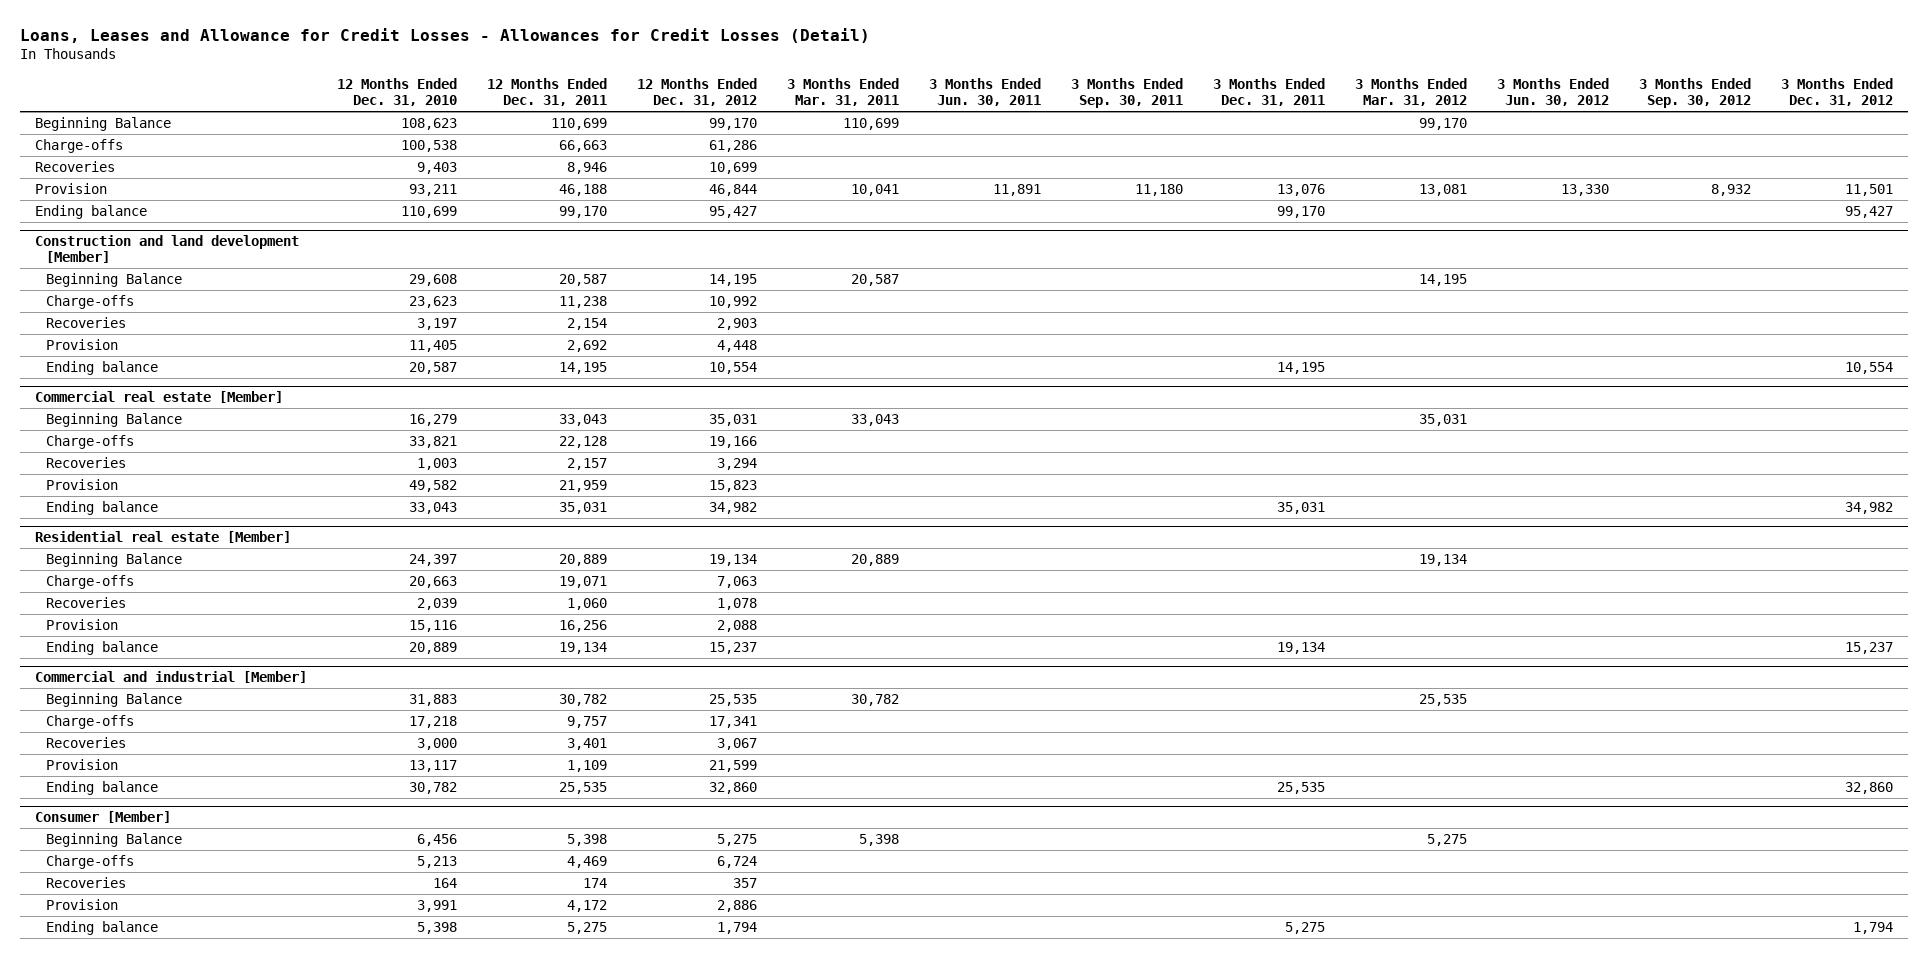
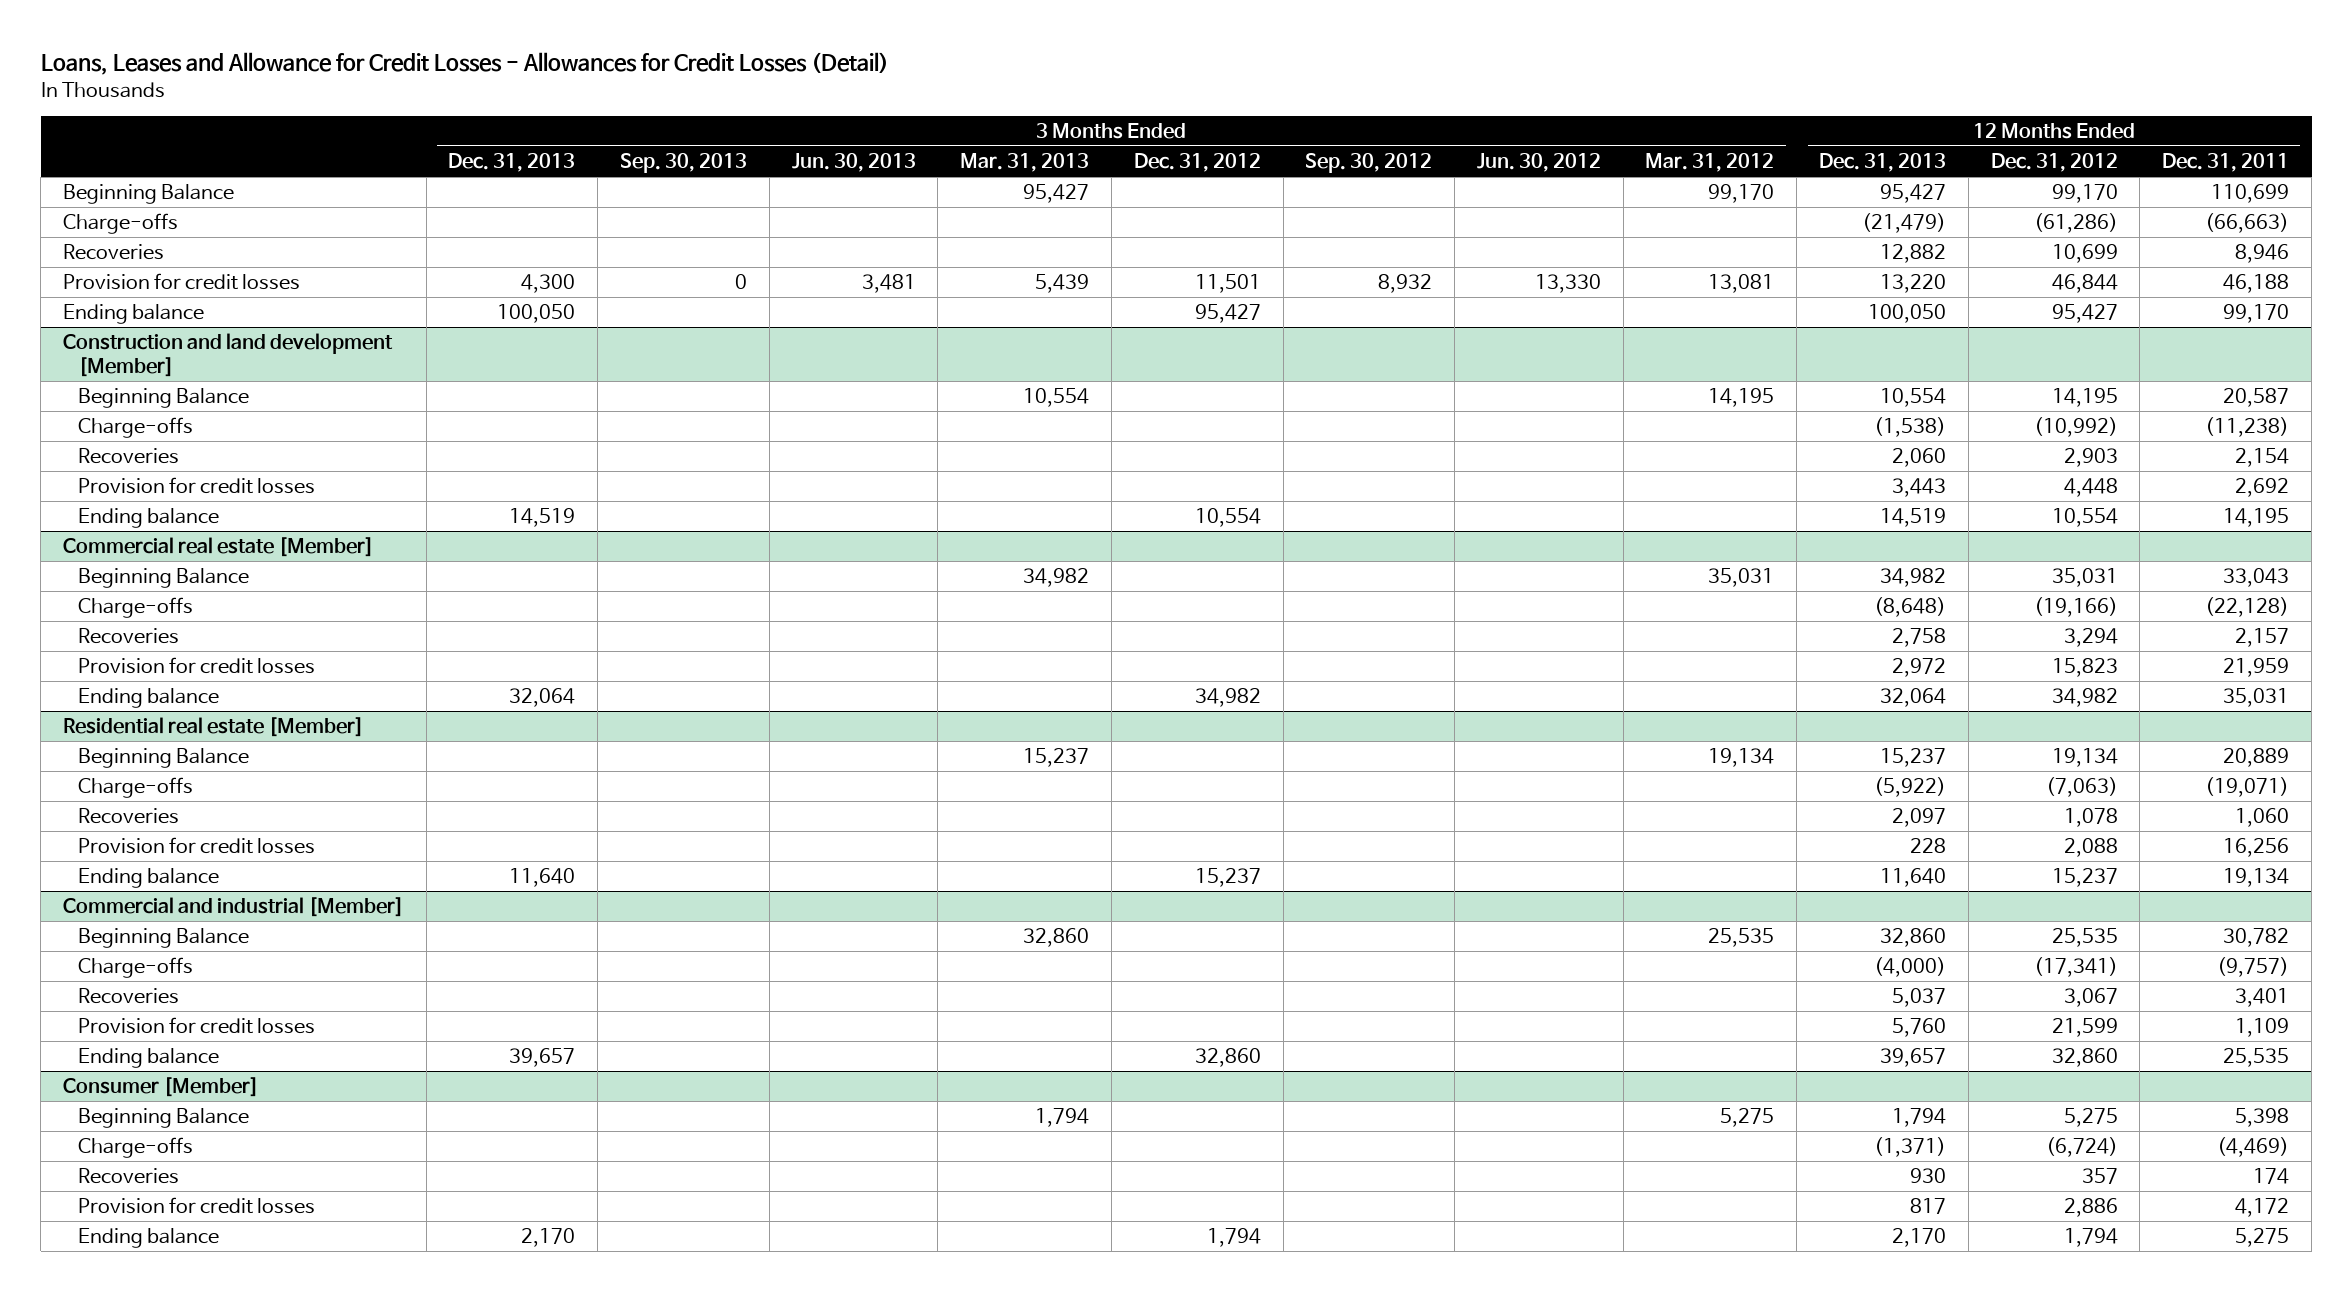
[337,77,458,107] 12 Months Ended Dec. 31, 2010 -> none
[787,77,900,107] 3 Months Ended Mar. 31, 2011 -> none
[929,77,1042,107] 3 Months Ended Jun. 30, 2011 -> none
[1071,77,1184,109] 3 Months Ended Sep. 30, 2011 -> none
[1213,77,1326,107] 3 Months Ended Dec. 31, 2011 -> none
none -> [448,152,576,172] Dec. 31, 2013
none -> [619,152,747,173] Sep. 30, 2013
none -> [791,152,916,172] Jun. 30, 2013
none -> [960,152,1090,172] Mar. 31, 2013
none -> [1819,152,1947,172] Dec. 31, 2013
[559,139,608,152] 66,663 -> [2205,213,2290,234] (66,663)
[709,139,758,152] 61,286 -> [2033,213,2118,234] (61,286)
[35,182,108,194] Provision -> [62,273,300,291] Provision for credit losses
[559,295,608,308] 11,238 -> [2205,417,2290,438] (11,238)
[709,295,758,308] 10,992 -> [2033,417,2118,438] (10,992)
[46,338,119,350] Provision -> [77,477,315,495] Provision for credit losses
[559,435,608,448] 22,128 -> [2205,597,2290,618] (22,128)
[709,435,758,448] 19,166 -> [2033,597,2118,618] (19,166)
[46,478,119,490] Provision -> [77,657,315,675] Provision for credit losses
[559,575,608,588] 19,071 -> [2205,777,2290,798] (19,071)
[717,575,758,588] 7,063 -> [2045,777,2118,798] (7,063)
[46,618,119,630] Provision -> [77,837,315,855] Provision for credit losses
[567,715,608,728] 9,757 -> [2217,957,2290,978] (9,757)
[709,715,758,728] 17,341 -> [2033,957,2118,978] (17,341)
[46,758,119,770] Provision -> [77,1017,315,1035] Provision for credit losses
[567,855,608,868] 4,469 -> [2217,1137,2290,1158] (4,469)
[717,855,758,868] 6,724 -> [2045,1137,2118,1158] (6,724)
[46,898,119,910] Provision -> [77,1197,315,1215] Provision for credit losses

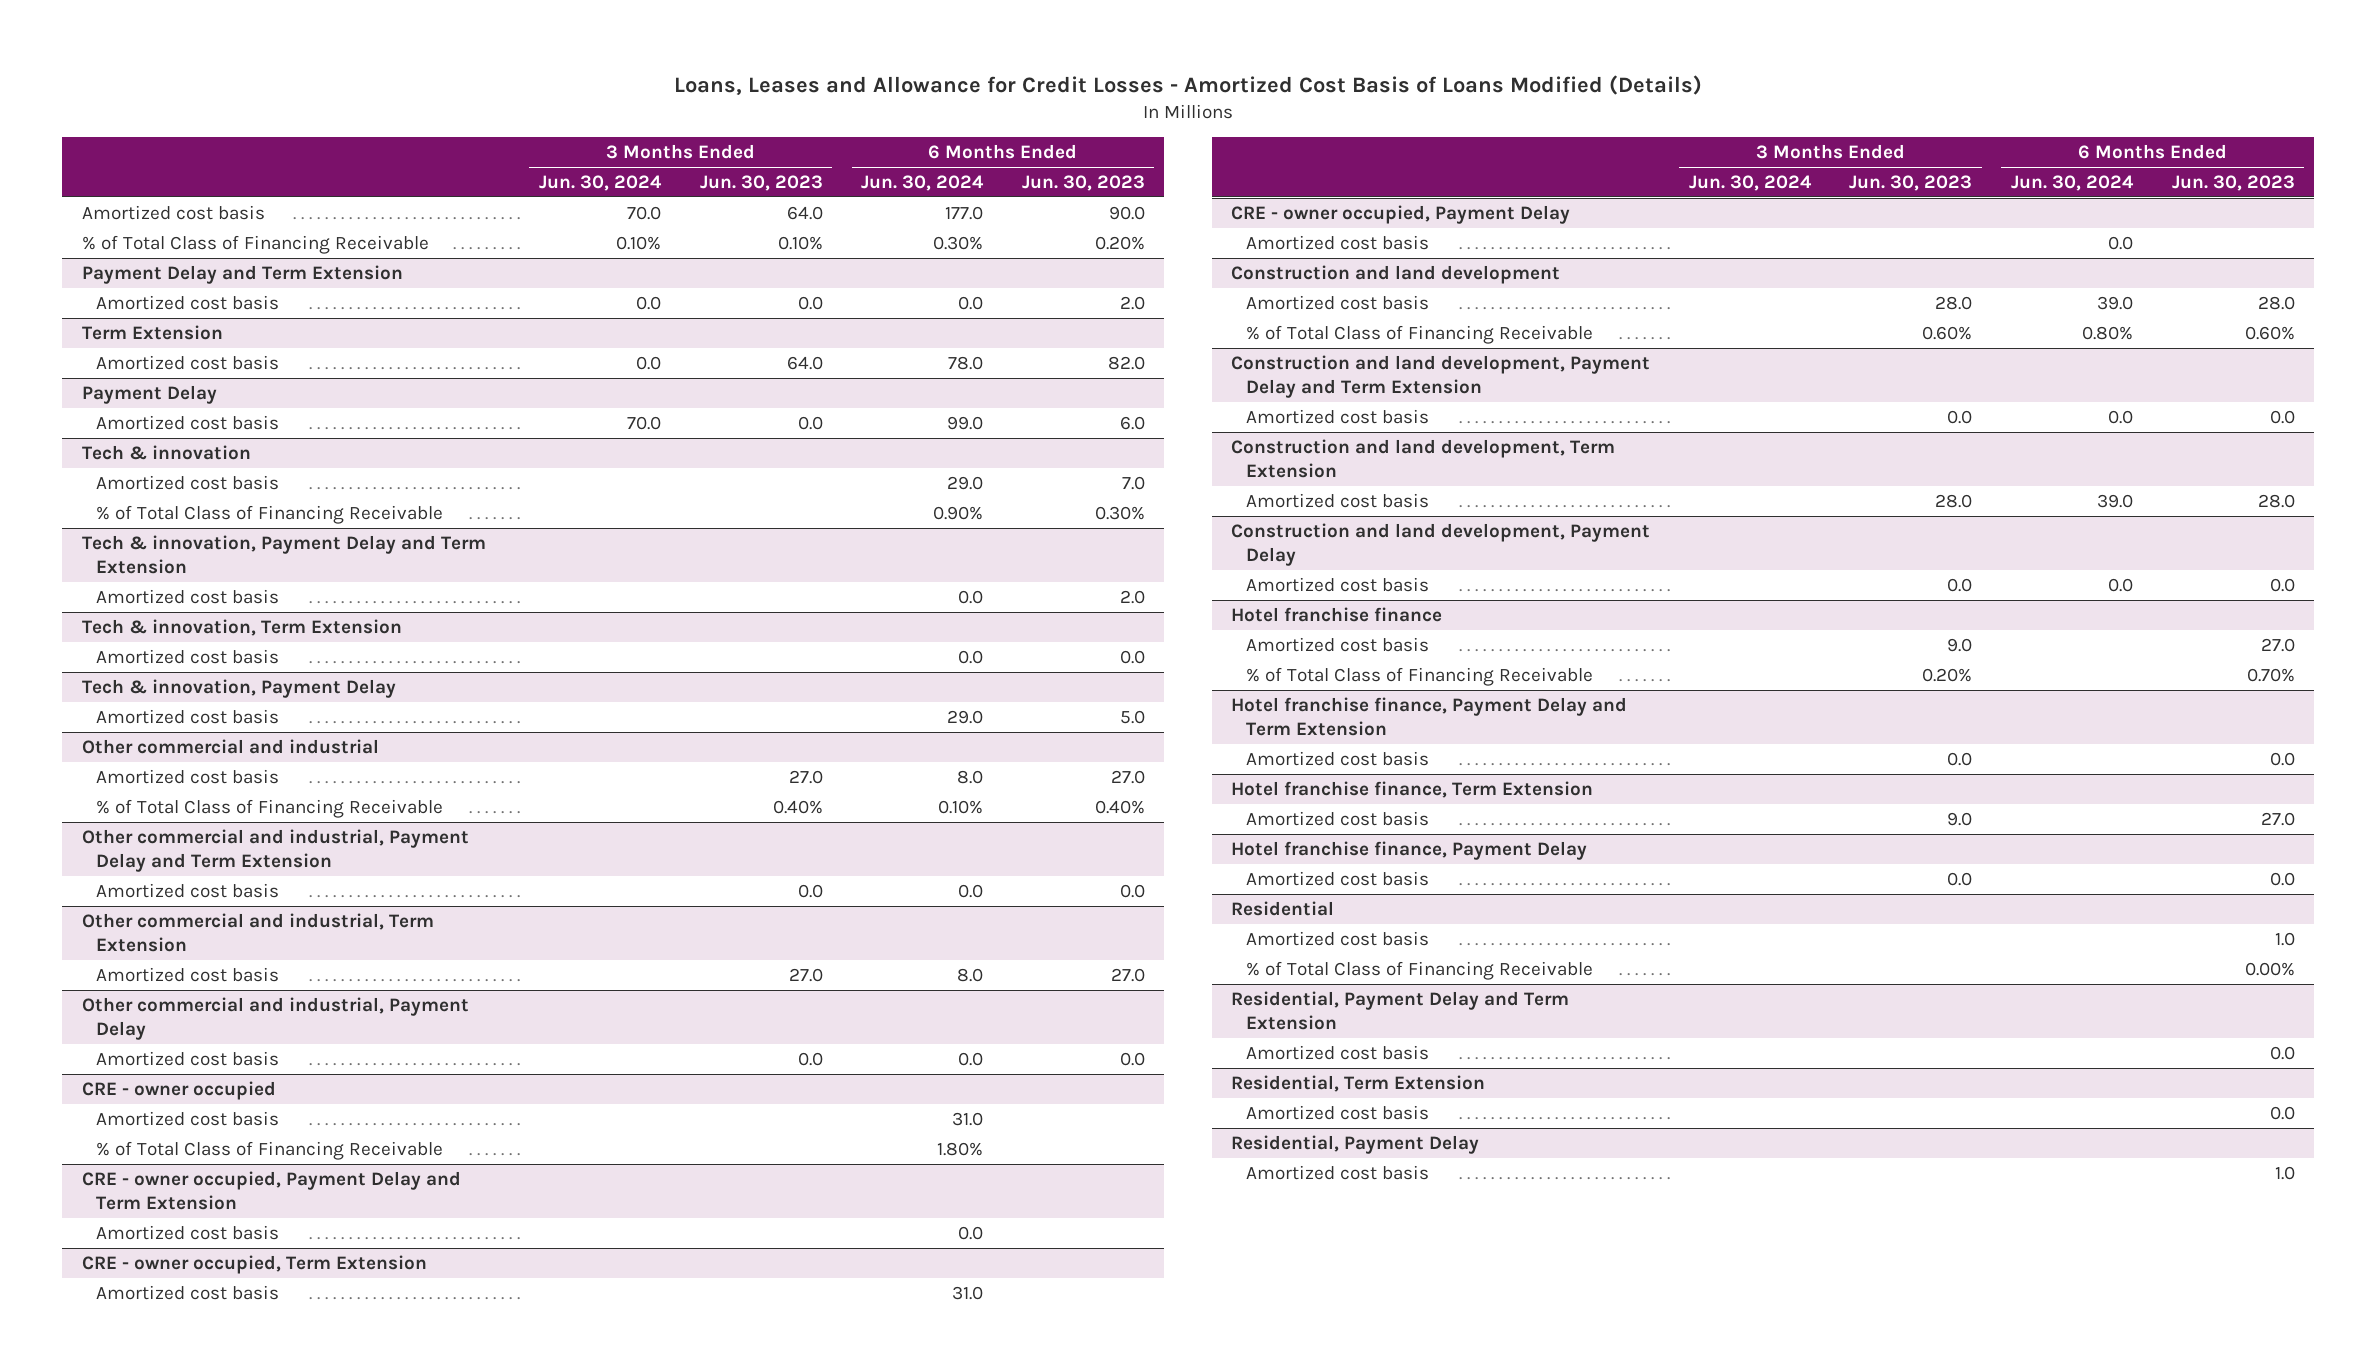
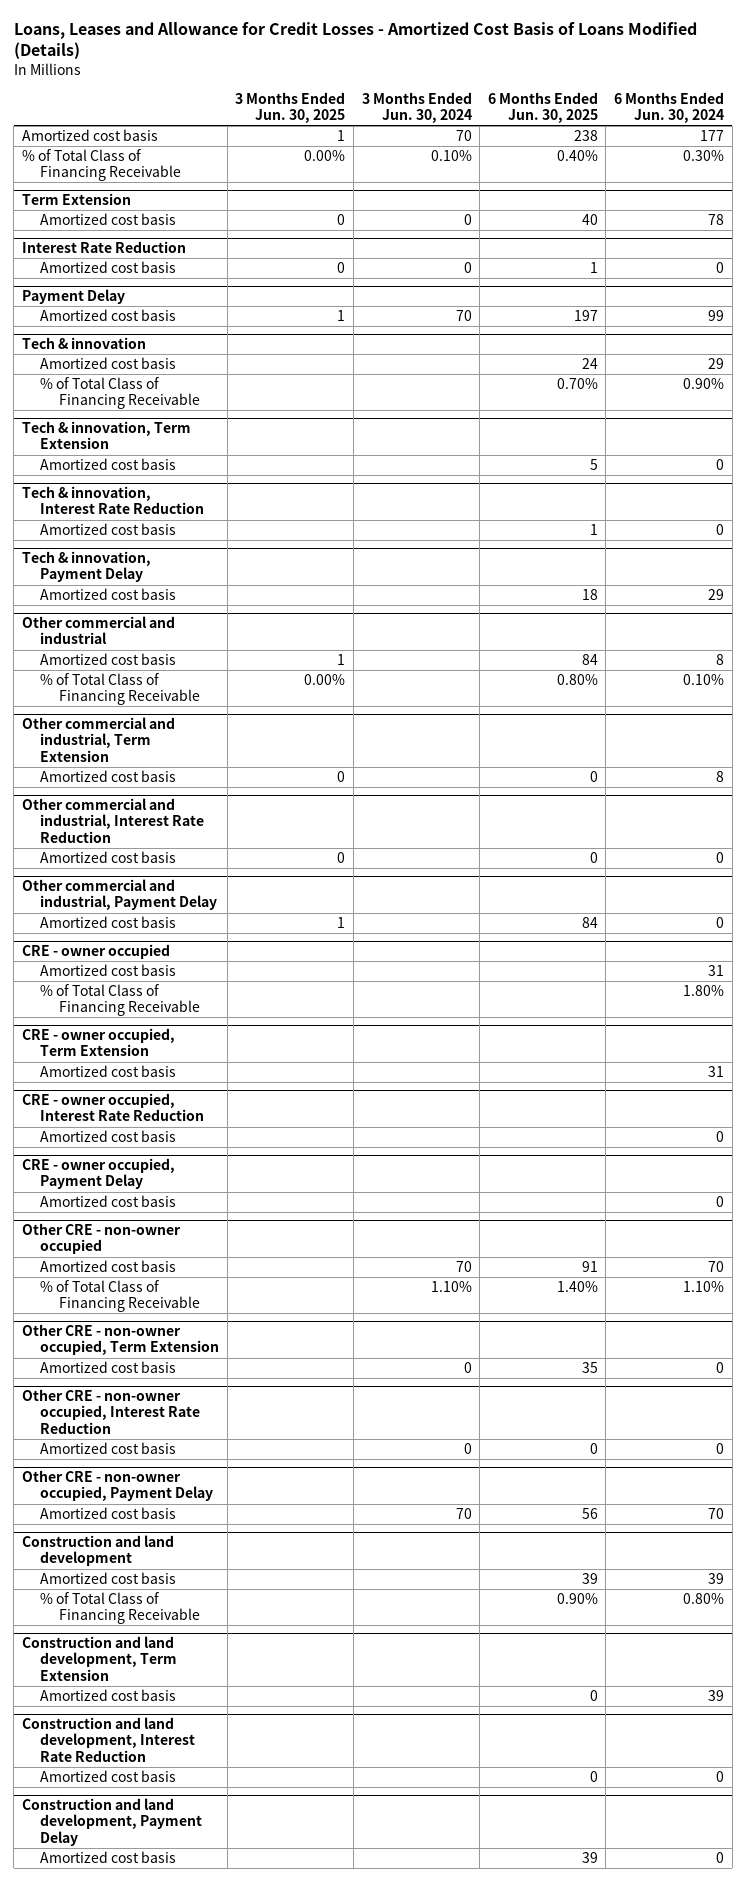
[699,175,823,192] Jun. 30, 2023 -> none
[1021,175,1145,192] Jun. 30, 2023 -> none
none -> [235,91,346,124] 3 Months Ended Jun. 30, 2025
none -> [487,91,598,124] 6 Months Ended Jun. 30, 2025
[627,205,662,220] 70.0 -> [455,130,472,142] 70
[945,205,984,220] 177.0 -> [700,130,725,142] 177
[81,264,403,284] Payment Delay and Term Extension -> none
[95,294,279,310] Amortized cost basis -> none
[636,355,662,370] 0.0 -> [463,214,472,226] 0
[948,355,984,370] 78.0 -> [708,214,725,226] 78
none -> [21,241,186,254] Interest Rate Reduction
none -> [40,261,177,274] Amortized cost basis
[627,415,662,430] 70.0 -> [455,310,472,322] 70
[947,415,984,430] 99.0 -> [708,310,725,322] 99
[947,475,984,490] 29.0 -> [708,358,725,370] 29
[81,534,486,574] Tech & innovation, Payment Delay and Term Extension -> none
[95,588,279,604] Amortized cost basis -> none
[958,649,984,664] 0.0 -> [716,459,725,471] 0
none -> [21,486,205,515] Tech & innovation, Interest Rate Reduction
none -> [40,523,177,536] Amortized cost basis
[947,709,984,724] 29.0 -> [708,589,725,601] 29
[957,769,984,784] 8.0 -> [716,654,725,666] 8
[81,828,469,872] Other commercial and industrial, Payment Delay and Term Extension -> none
[95,882,279,898] Amortized cost basis -> none
[957,967,984,982] 8.0 -> [716,771,725,783] 8
none -> [21,798,205,843] Other commercial and industrial, Interest Rate Reduction
none -> [40,851,177,864] Amortized cost basis
[958,1051,984,1066] 0.0 -> [716,917,725,929] 0
[952,1111,984,1126] 31.0 -> [708,965,725,977] 31
[81,1170,461,1210] CRE - owner occupied, Payment Delay and Term Extension -> none
[95,1224,279,1240] Amortized cost basis -> none
[952,1285,984,1300] 31.0 -> [708,1066,725,1078] 31
none -> [21,1093,205,1122] CRE - owner occupied, Interest Rate Reduction
none -> [40,1130,177,1143] Amortized cost basis
[2107,235,2133,250] 0.0 -> [716,1196,725,1208] 0
none -> [21,1223,181,1255] Other CRE - non-owner occupied
none -> [40,1260,177,1273] Amortized cost basis
none -> [40,1280,200,1313] % of Total Class of Financing Receivable
none -> [21,1324,220,1356] Other CRE - non-owner occupied, Term Extension
none -> [40,1361,177,1374] Amortized cost basis
none -> [21,1389,201,1434] Other CRE - non-owner occupied, Interest Rate Reduction
none -> [40,1442,177,1455] Amortized cost basis
none -> [21,1470,214,1502] Other CRE - non-owner occupied, Payment Delay
none -> [40,1507,177,1520] Amortized cost basis
[2096,295,2133,310] 39.0 -> [708,1573,725,1585] 39
[1231,354,1651,398] Construction and land development, Payment Delay and Term Extension -> none
[1245,408,1429,424] Amortized cost basis -> none
[2096,493,2133,508] 39.0 -> [708,1690,725,1702] 39
none -> [21,1717,196,1762] Construction and land development, Interest Rate Reduction
none -> [40,1770,177,1783] Amortized cost basis
[1231,606,1443,622] Hotel franchise finance -> none
[1245,636,1429,652] Amortized cost basis -> none
[1245,666,1593,686] % of Total Class of Financing Receivable -> none
[1231,696,1628,736] Hotel franchise finance, Payment Delay and Term Extension -> none
[1245,750,1429,766] Amortized cost basis -> none
[1231,780,1594,798] Hotel franchise finance, Term Extension -> none
[1245,810,1429,826] Amortized cost basis -> none
[1231,840,1588,860] Hotel franchise finance, Payment Delay -> none
[1245,870,1429,886] Amortized cost basis -> none
[1231,900,1335,916] Residential -> none
[1245,930,1429,946] Amortized cost basis -> none
[1245,960,1593,980] % of Total Class of Financing Receivable -> none
[1231,990,1570,1030] Residential, Payment Delay and Term Extension -> none
[1245,1044,1429,1060] Amortized cost basis -> none
[1231,1074,1486,1092] Residential, Term Extension -> none
[1245,1104,1429,1120] Amortized cost basis -> none
[1231,1134,1480,1154] Residential, Payment Delay -> none
[1245,1164,1429,1180] Amortized cost basis -> none
[2107,577,2133,592] 0.0 -> [716,1852,725,1864] 0

